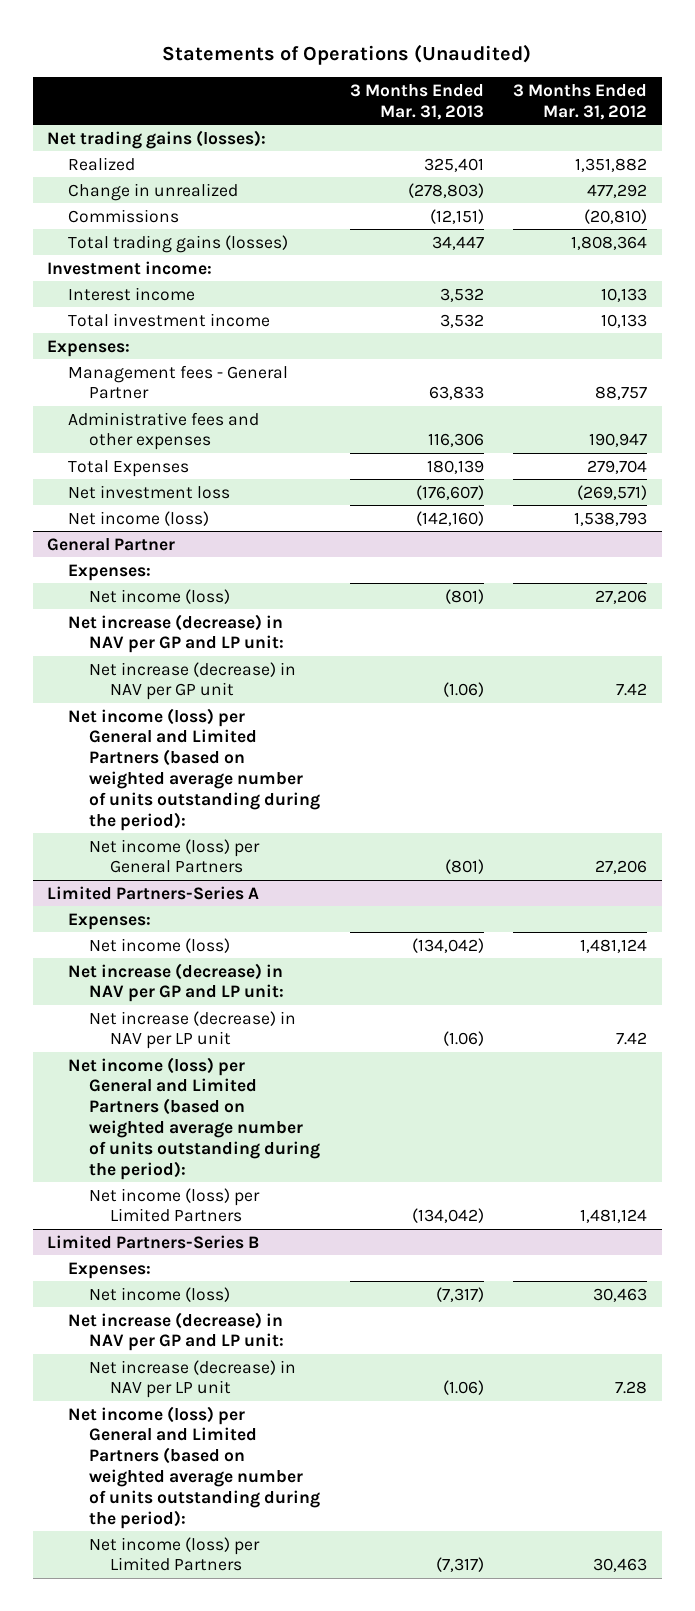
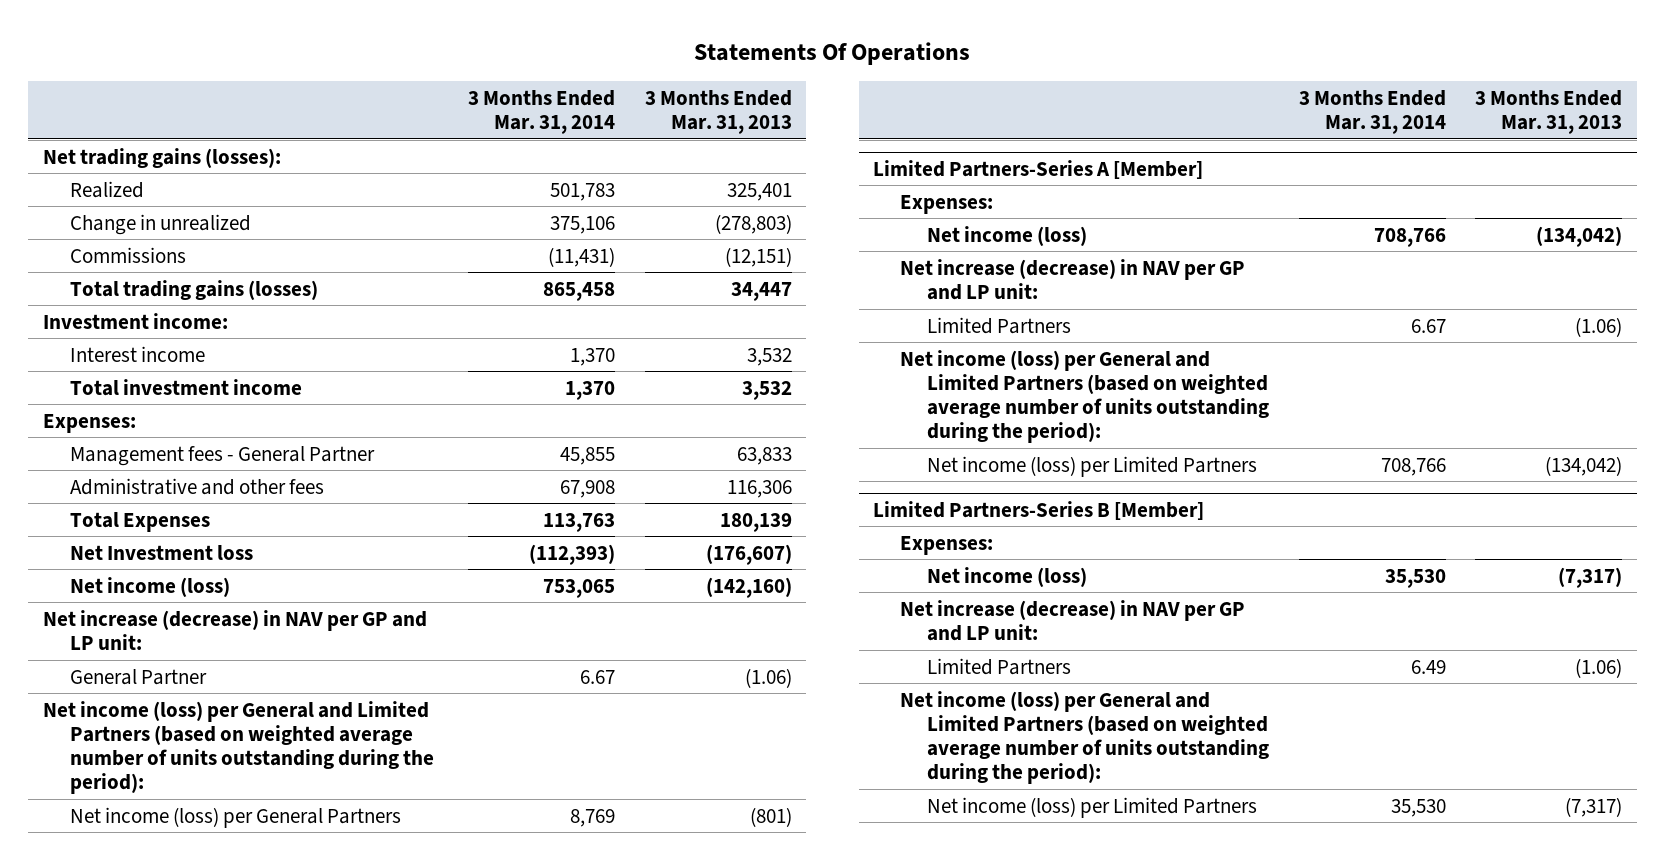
[162,43,532,65] Statements of Operations (Unaudited) -> [694,42,971,66] Statements Of Operations
[513,83,648,120] 3 Months Ended Mar. 31, 2012 -> none
none -> [467,89,615,134] 3 Months Ended Mar. 31, 2014
[68,411,260,451] Administrative fees and other expenses -> [69,477,324,495] Administrative and other fees
[68,484,231,499] Net investment loss -> [69,544,253,560] Net Investment loss
[47,537,176,551] General Partner -> none
[68,563,152,581] Expenses: -> none
[88,588,230,604] Net income (loss) -> none
[88,661,296,701] Net increase (decrease) in NAV per GP unit -> none
none -> [69,668,207,685] General Partner
[47,885,260,900] Limited Partners-Series A -> [873,159,1204,179] Limited Partners-Series A [Member]
[88,1010,296,1050] Net increase (decrease) in NAV per LP unit -> none
none -> [926,316,1071,334] Limited Partners
[47,1234,260,1249] Limited Partners-Series B -> [873,500,1205,520] Limited Partners-Series B [Member]
[88,1359,296,1399] Net increase (decrease) in NAV per LP unit -> none
none -> [926,657,1071,675] Limited Partners

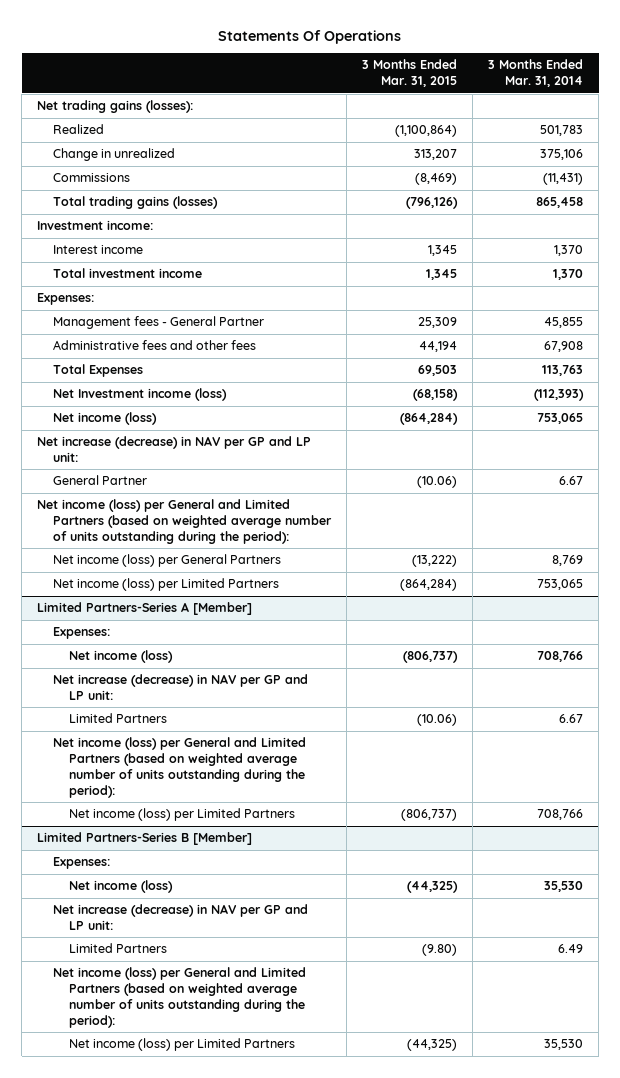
[644,89,792,134] 3 Months Ended Mar. 31, 2013 -> none
none -> [362,59,458,88] 3 Months Ended Mar. 31, 2015
[69,477,324,495] Administrative and other fees -> [53,340,257,351] Administrative fees and other fees
[69,544,253,560] Net Investment loss -> [53,388,228,402] Net Investment income (loss)
none -> [53,578,280,592] Net income (loss) per Limited Partners

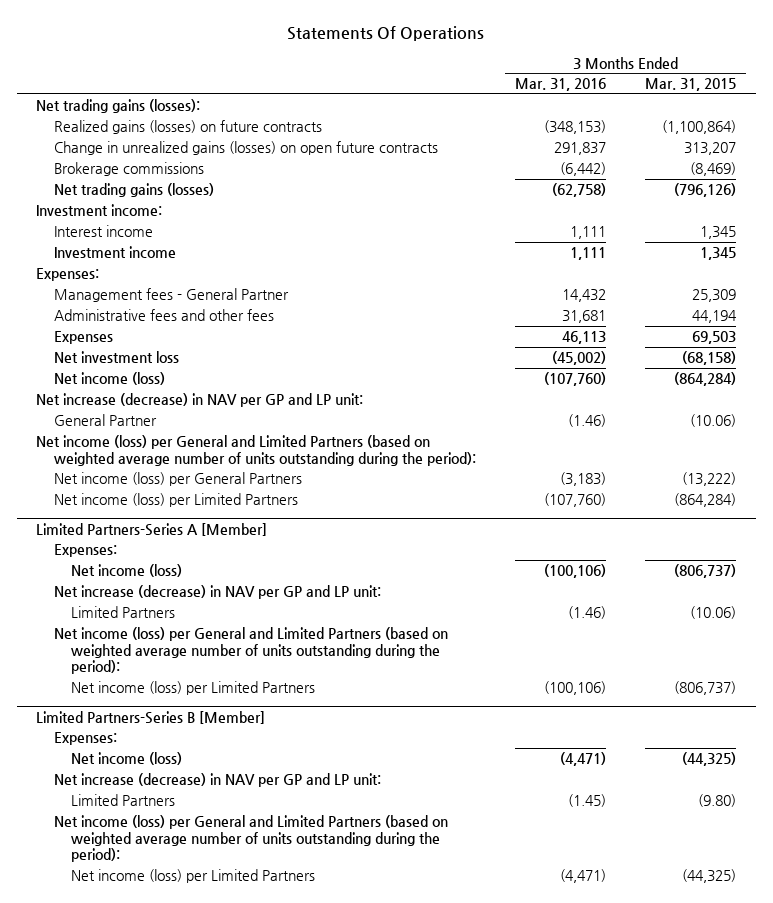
[488,59,584,88] 3 Months Ended Mar. 31, 2014 -> none
none -> [514,78,606,92] Mar. 31, 2016
[53,124,105,135] Realized -> [53,120,322,135] Realized gains (losses) on future contracts
[53,148,176,162] Change in unrealized -> [53,141,438,156] Change in unrealized gains (losses) on open future contracts
[53,173,131,183] Commissions -> [53,162,204,177] Brokerage commissions
[53,196,219,210] Total trading gains (losses) -> [53,183,214,198] Net trading gains (losses)
[53,268,203,279] Total investment income -> [53,246,176,259] Investment income
[53,364,144,378] Total Expenses -> [53,331,113,345] Expenses
[53,388,228,402] Net Investment income (loss) -> [53,351,179,364] Net investment loss

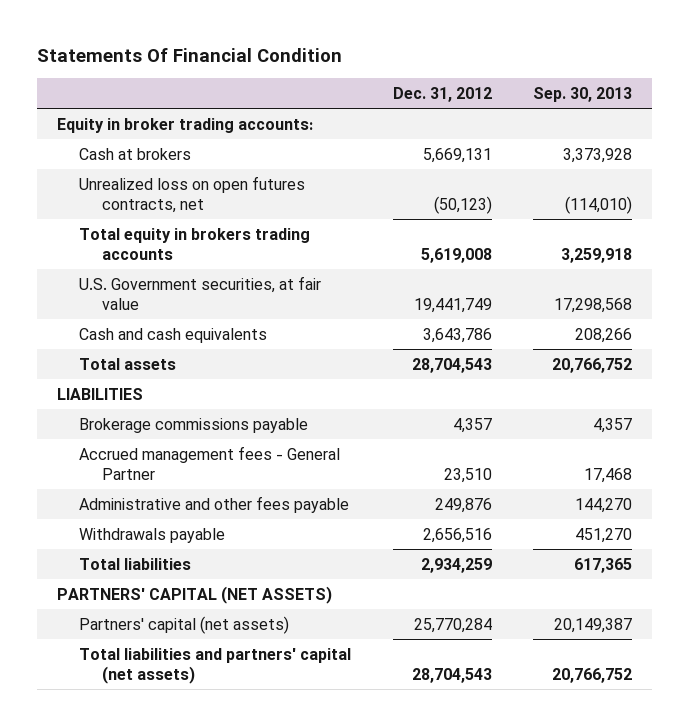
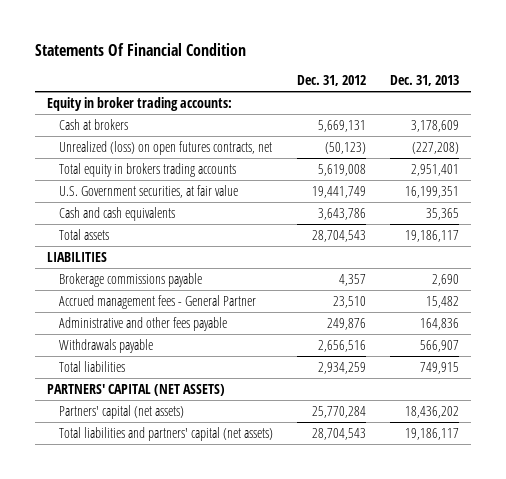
[532,86,632,102] Sep. 30, 2013 -> none
none -> [390,75,460,87] Dec. 31, 2013
[79,175,306,213] Unrealized loss on open futures contracts, net -> [58,140,272,155] Unrealized (loss) on open futures contracts, net

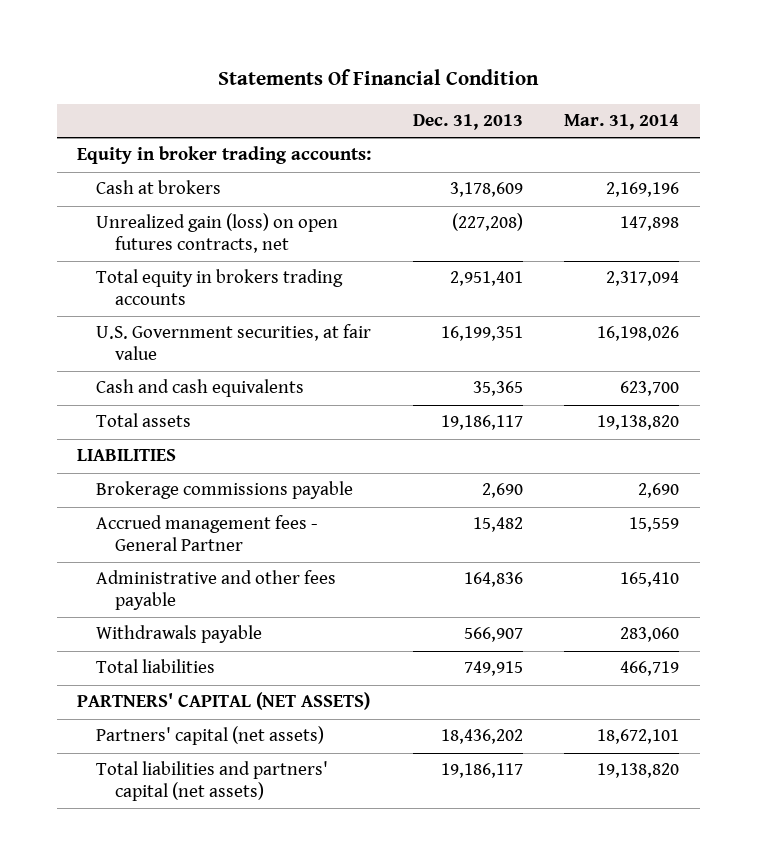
[296,75,366,87] Dec. 31, 2012 -> none
none -> [564,114,680,131] Mar. 31, 2014
[58,140,272,155] Unrealized (loss) on open futures contracts, net -> [96,213,339,253] Unrealized gain (loss) on open futures contracts, net

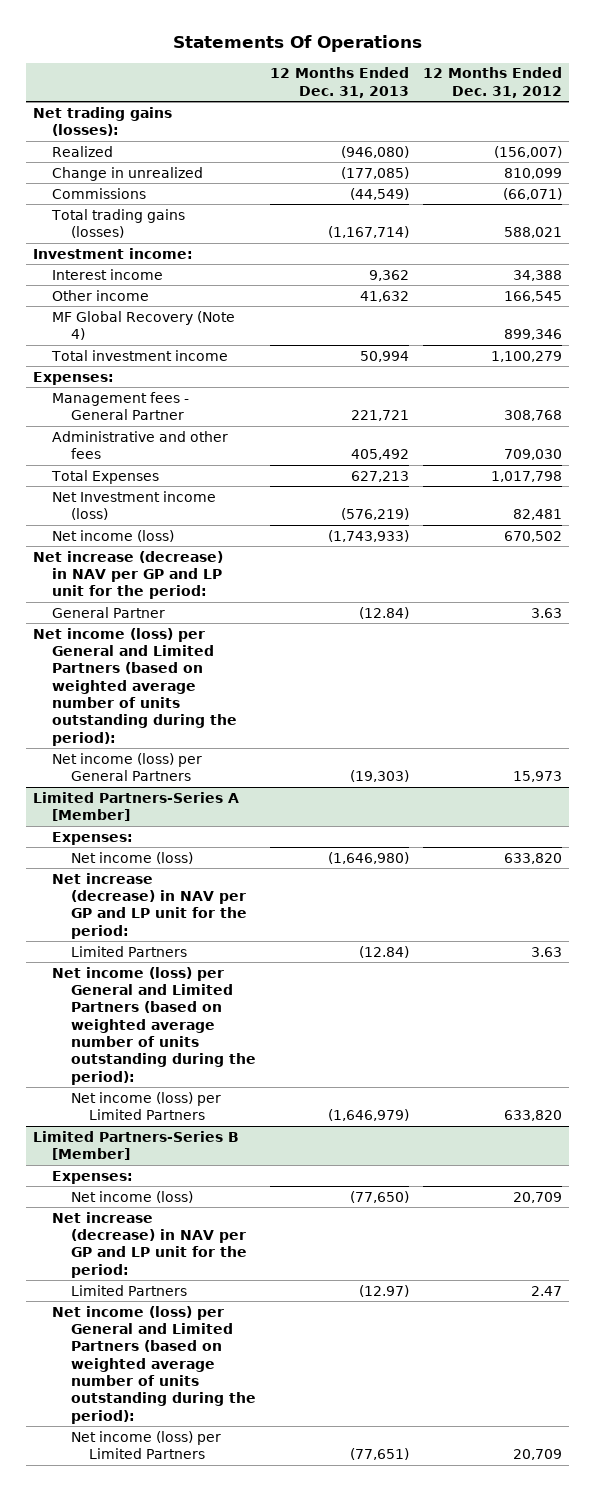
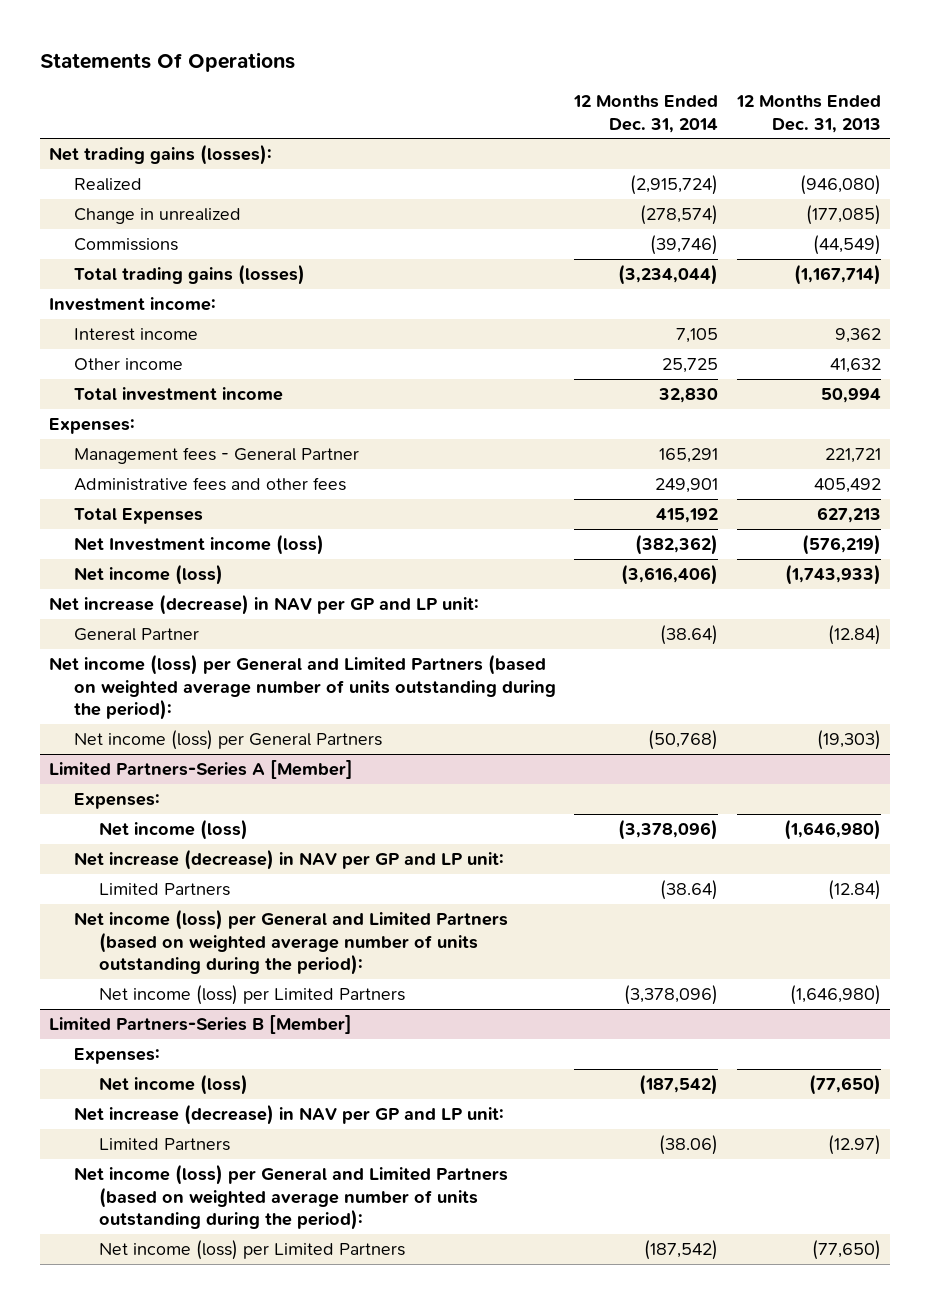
[423,67,563,98] 12 Months Ended Dec. 31, 2012 -> none
none -> [573,95,719,133] 12 Months Ended Dec. 31, 2014
[52,310,236,341] MF Global Recovery (Note 4) -> none
[52,430,229,460] Administrative and other fees -> [73,477,346,492] Administrative fees and other fees
[33,550,224,600] Net increase (decrease) in NAV per GP and LP unit for the period: -> [49,594,480,616] Net increase (decrease) in NAV per GP and LP unit:
[52,872,247,939] Net increase (decrease) in NAV per GP and LP unit for the period: -> [73,849,504,871] Net increase (decrease) in NAV per GP and LP unit:
[327,1109,409,1122] (1,646,979) -> [789,985,881,1006] (1,646,980)
[52,1211,247,1278] Net increase (decrease) in NAV per GP and LP unit for the period: -> [73,1104,504,1126] Net increase (decrease) in NAV per GP and LP unit:
[349,1448,409,1461] (77,651) -> [811,1240,881,1261] (77,650)

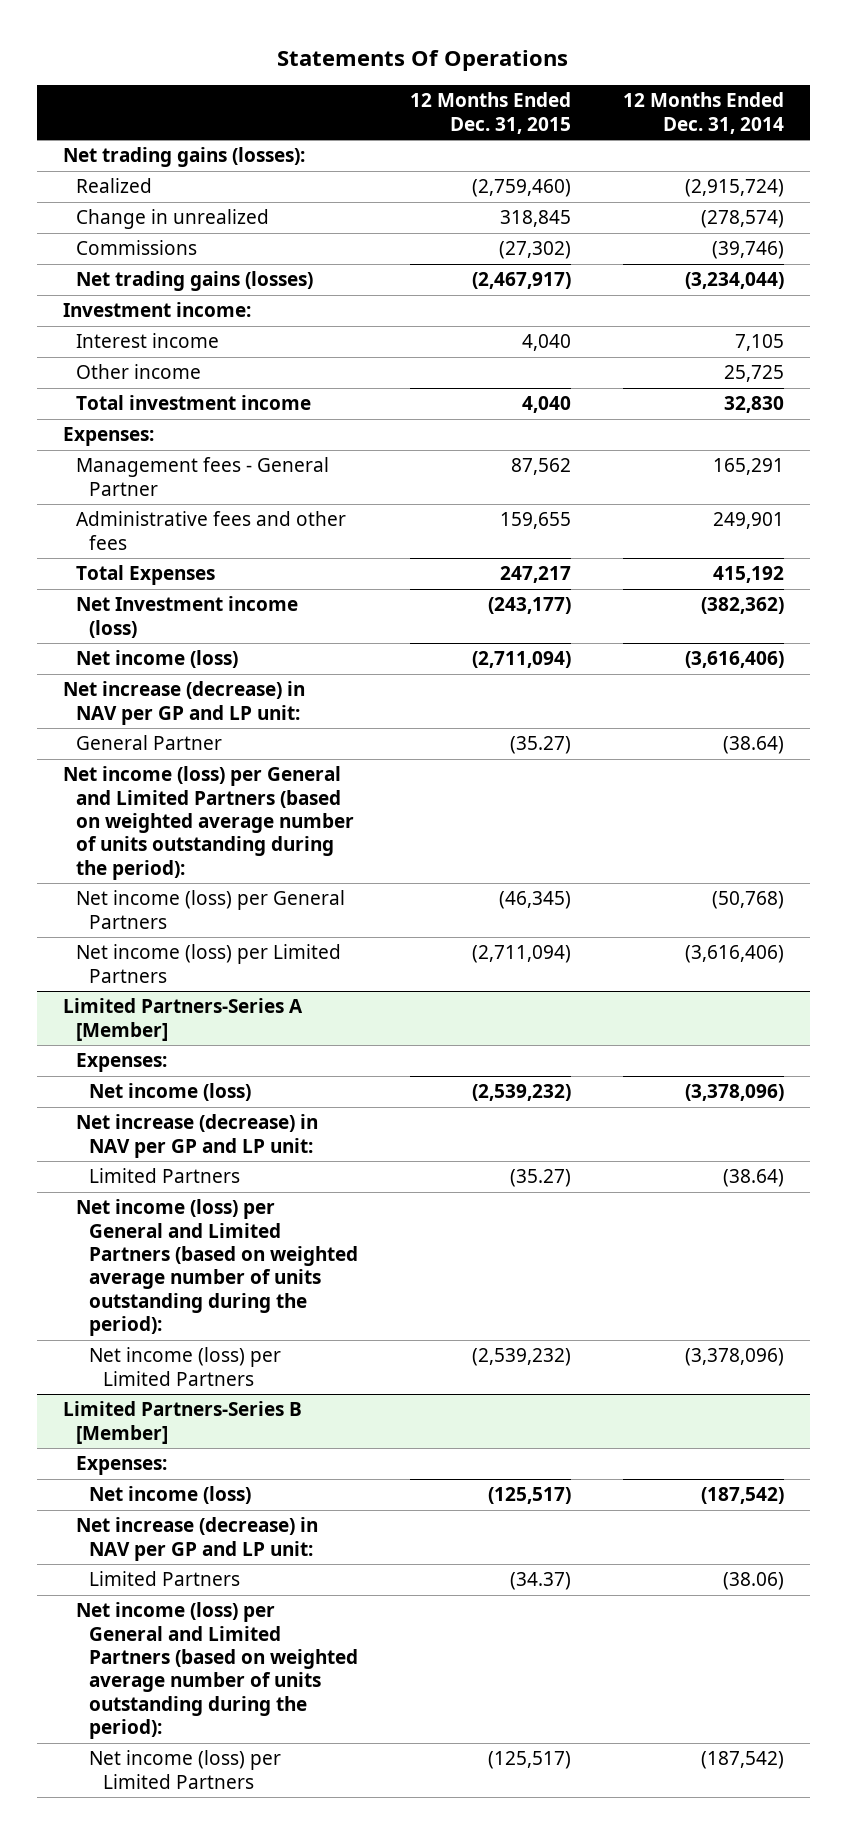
[735,95,881,133] 12 Months Ended Dec. 31, 2013 -> none
none -> [410,92,572,134] 12 Months Ended Dec. 31, 2015
[73,264,305,286] Total trading gains (losses) -> [75,271,313,292] Net trading gains (losses)
none -> [75,944,341,983] Net income (loss) per Limited Partners

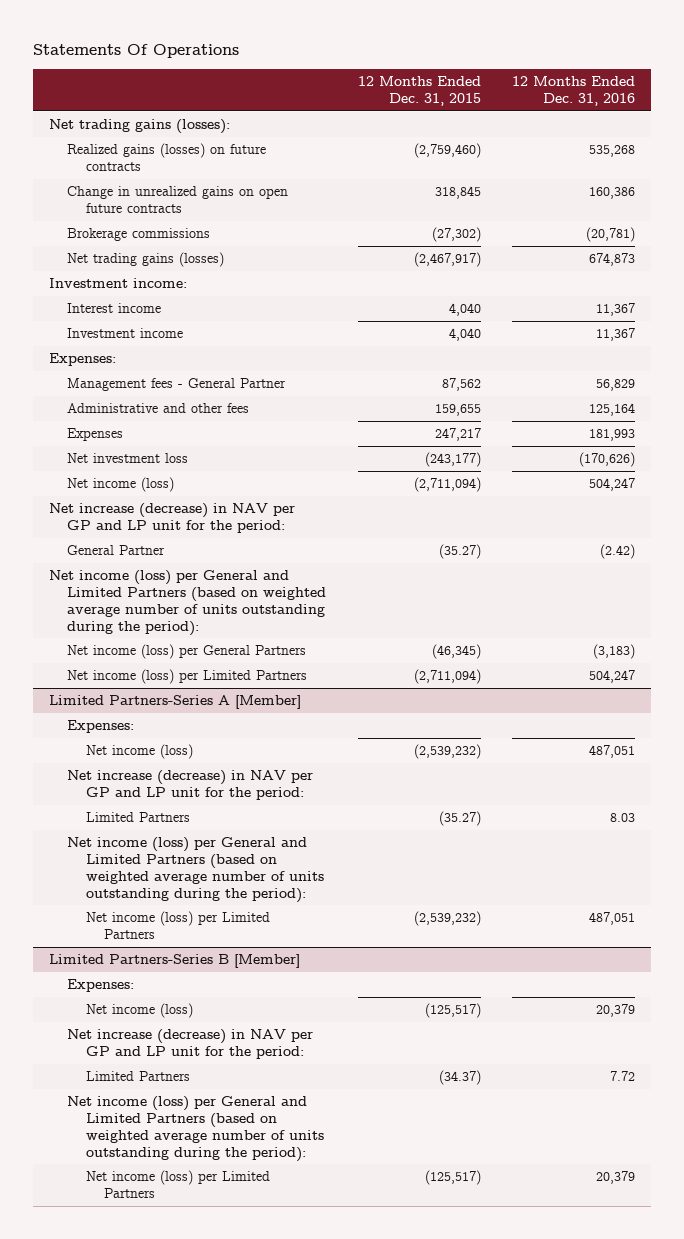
[623,92,785,134] 12 Months Ended Dec. 31, 2014 -> none
none -> [512,76,636,107] 12 Months Ended Dec. 31, 2016
[75,178,152,194] Realized -> [67,143,267,172] Realized gains (losses) on future contracts
[75,209,269,230] Change in unrealized -> [67,186,289,214] Change in unrealized gains on open future contracts
[75,240,197,256] Commissions -> [67,228,211,242] Brokerage commissions
[75,364,201,380] Other income -> none
[75,395,311,411] Total investment income -> [67,328,184,339] Investment income
[75,511,346,550] Administrative fees and other fees -> [67,403,250,414] Administrative and other fees
[75,565,215,586] Total Expenses -> [67,428,124,442] Expenses
[75,596,298,638] Net Investment income (loss) -> [67,453,189,464] Net investment loss
[62,681,305,725] Net increase (decrease) in NAV per GP and LP unit: -> [48,503,295,534] Net increase (decrease) in NAV per GP and LP unit for the period:
[75,1114,318,1158] Net increase (decrease) in NAV per GP and LP unit: -> [67,770,314,801] Net increase (decrease) in NAV per GP and LP unit for the period:
[75,1517,318,1561] Net increase (decrease) in NAV per GP and LP unit: -> [67,1029,314,1060] Net increase (decrease) in NAV per GP and LP unit for the period:

